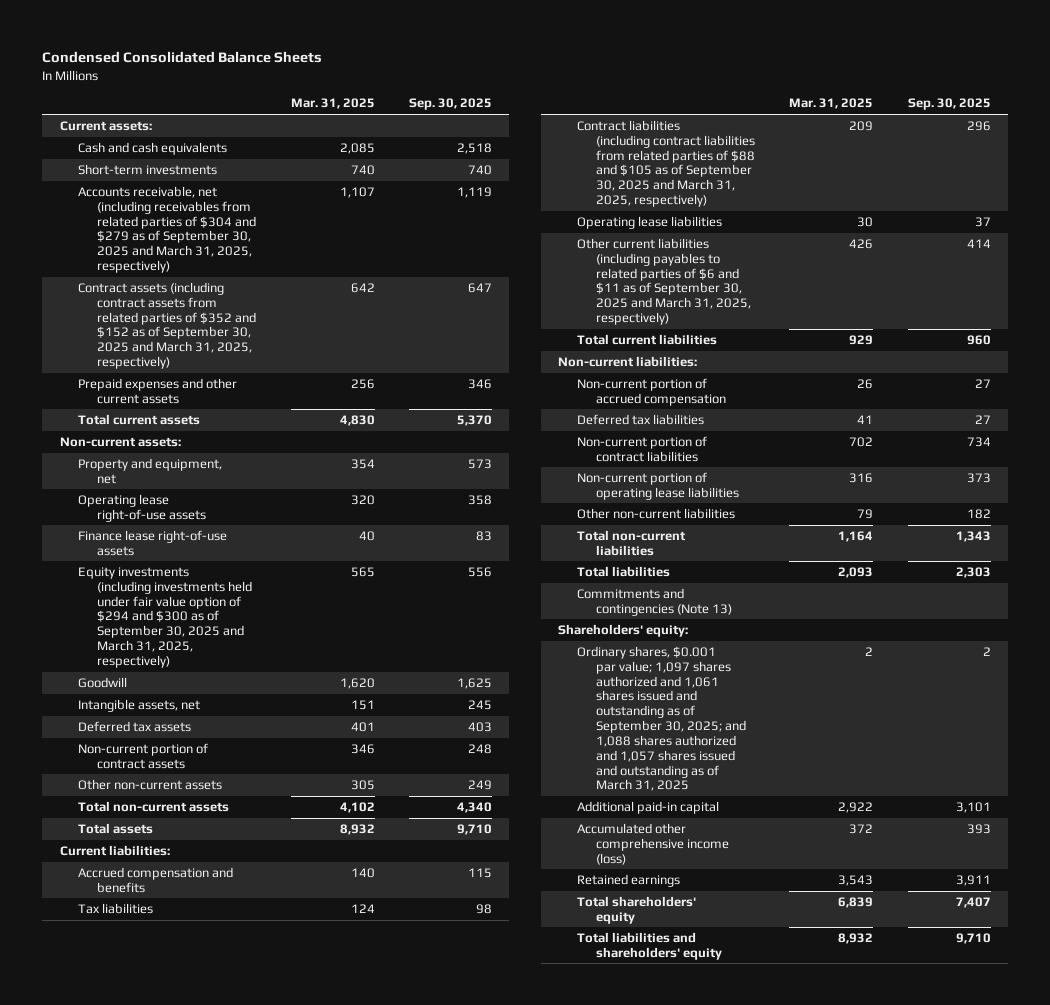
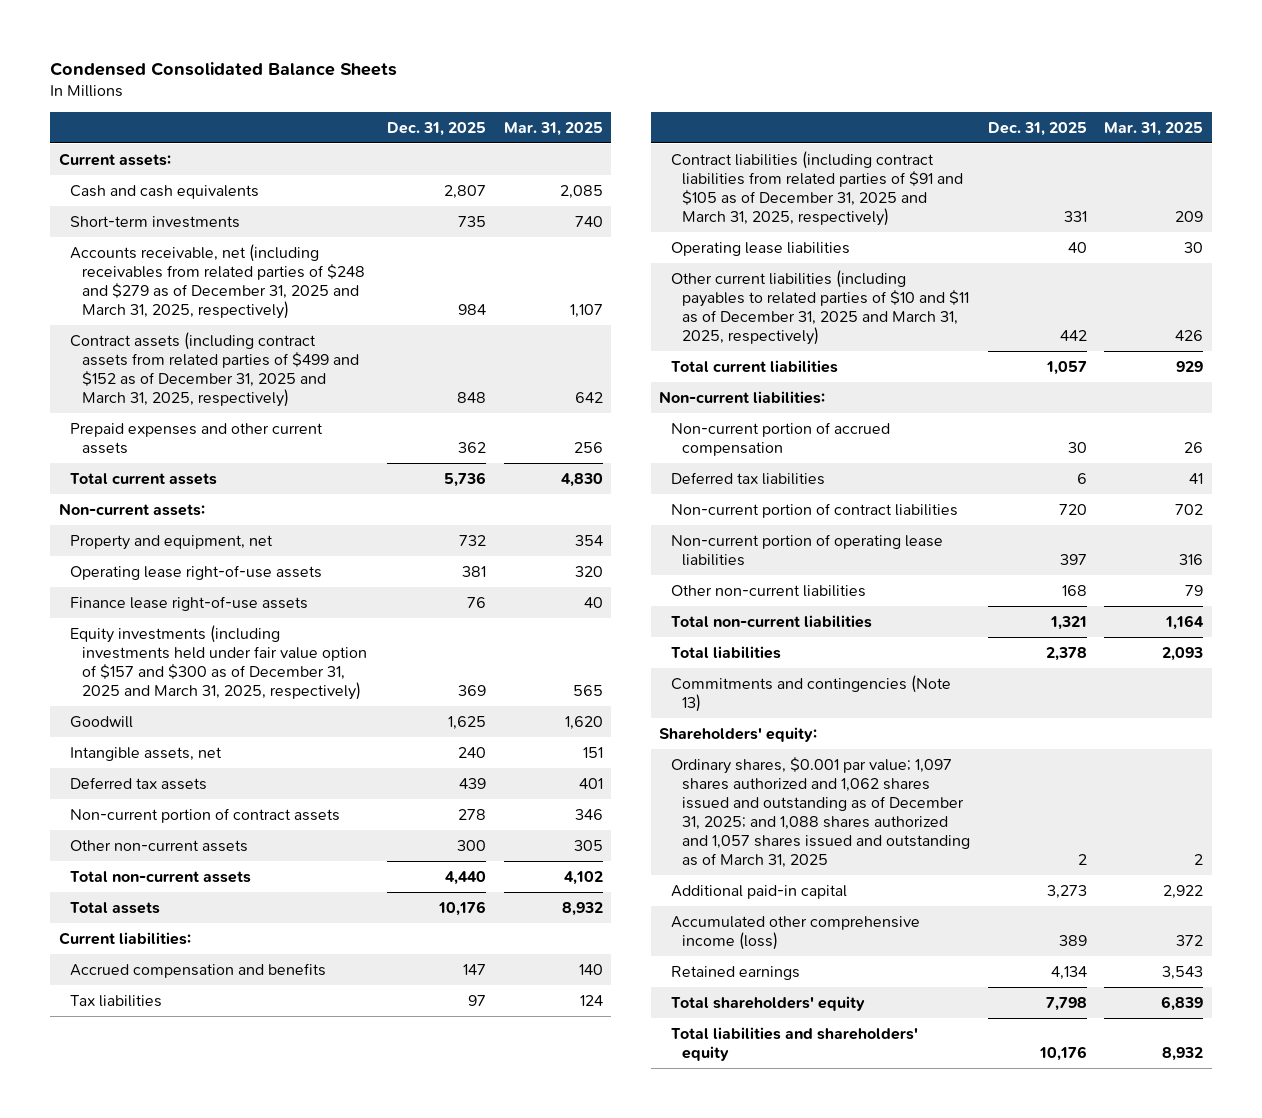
[408,98,492,111] Sep. 30, 2025 -> none
none -> [387,121,487,136] Dec. 31, 2025
[78,185,257,274] Accounts receivable, net (including receivables from related parties of $304 and $279 as of September 30, 2025 and March 31, 2025, respectively) -> [70,244,365,319] Accounts receivable, net (including receivables from related parties of $248 and $279 as of December 31, 2025 and March 31, 2025, respectively)
[78,281,257,370] Contract assets (including contract assets from related parties of $352 and $152 as of September 30, 2025 and March 31, 2025, respectively) -> [70,332,359,407] Contract assets (including contract assets from related parties of $499 and $152 as of December 31, 2025 and March 31, 2025, respectively)
[78,566,253,668] Equity investments (including investments held under fair value option of $294 and $300 as of September 30, 2025 and March 31, 2025, respectively) -> [70,625,367,700] Equity investments (including investments held under fair value option of $157 and $300 as of December 31, 2025 and March 31, 2025, respectively)
[577,119,755,208] Contract liabilities (including contract liabilities from related parties of $88 and $105 as of September 30, 2025 and March 31, 2025, respectively) -> [670,151,964,226] Contract liabilities (including contract liabilities from related parties of $91 and $105 as of December 31, 2025 and March 31, 2025, respectively)
[577,237,751,326] Other current liabilities (including payables to related parties of $6 and $11 as of September 30, 2025 and March 31, 2025, respectively) -> [670,270,970,345] Other current liabilities (including payables to related parties of $10 and $11 as of December 31, 2025 and March 31, 2025, respectively)
[577,645,746,792] Ordinary shares, $0.001 par value; 1,097 shares authorized and 1,061 shares issued and outstanding as of September 30, 2025; and 1,088 shares authorized and 1,057 shares issued and outstanding as of March 31, 2025 -> [670,757,971,868] Ordinary shares, $0.001 par value; 1,097 shares authorized and 1,062 shares issued and outstanding as of December 31, 2025; and 1,088 shares authorized and 1,057 shares issued and outstanding as of March 31, 2025

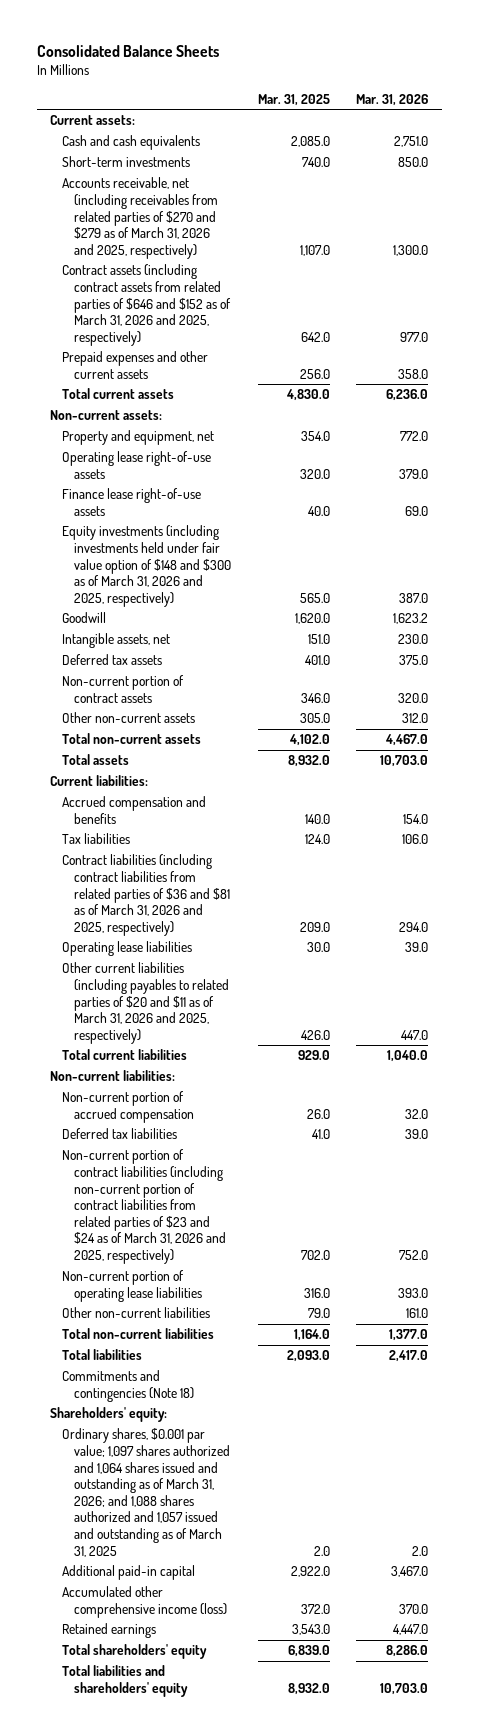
[50,61,398,76] Condensed Consolidated Balance Sheets -> [36,45,219,58] Consolidated Balance Sheets
[387,121,487,136] Dec. 31, 2025 -> none
none -> [356,93,429,106] Mar. 31, 2026
[559,185,603,200] 2,085 -> [290,136,330,148] 2,085.0
[574,216,603,228] 740 -> [301,157,330,168] 740.0
[70,244,365,319] Accounts receivable, net (including receivables from related parties of $248 and $279 as of December 31, 2025 and March 31, 2025, respectively) -> [61,177,218,259] Accounts receivable, net (including receivables from related parties of $270 and $279 as of March 31, 2026 and 2025, respectively)
[569,303,603,318] 1,107 -> [299,244,330,256] 1,107.0
[70,332,359,407] Contract assets (including contract assets from related parties of $499 and $152 as of December 31, 2025 and March 31, 2025, respectively) -> [61,264,231,346] Contract assets (including contract assets from related parties of $646 and $152 as of March 31, 2026 and 2025, respectively)
[574,391,603,403] 642 -> [300,331,330,342] 642.0
[573,441,603,453] 256 -> [299,368,330,379] 256.0
[560,473,603,488] 4,830 -> [285,389,330,402] 4,830.0
[574,535,603,547] 354 -> [300,431,330,442] 354.0
[574,566,603,578] 320 -> [299,468,330,479] 320.0
[583,597,603,609] 40 -> [307,505,330,516] 40.0
[70,625,367,700] Equity investments (including investments held under fair value option of $157 and $300 as of December 31, 2025 and March 31, 2025, respectively) -> [61,525,231,607] Equity investments (including investments held under fair value option of $148 and $300 as of March 31, 2026 and 2025, respectively)
[572,684,603,696] 565 -> [299,592,330,603] 565.0
[564,716,603,731] 1,620 -> [294,613,330,625] 1,620.0
[582,747,603,759] 151 -> [307,634,330,645] 151.0
[578,778,603,790] 401 -> [304,655,330,666] 401.0
[574,809,603,821] 346 -> [300,692,330,703] 346.0
[573,840,603,852] 305 -> [299,713,330,724] 305.0
[563,871,603,886] 4,102 -> [288,734,330,747] 4,102.0
[561,902,603,917] 8,932 -> [287,755,330,768] 8,932.0
[578,964,603,976] 140 -> [304,813,330,824] 140.0
[579,995,603,1007] 124 -> [304,834,330,845] 124.0
[670,151,964,226] Contract liabilities (including contract liabilities from related parties of $91 and $105 as of December 31, 2025 and March 31, 2025, respectively) -> [61,854,230,936] Contract liabilities (including contract liabilities from related parties of $36 and $81 as of March 31, 2026 and 2025, respectively)
[1175,210,1204,222] 209 -> [299,921,330,932] 209.0
[1184,242,1204,254] 30 -> [306,942,330,953] 30.0
[670,270,970,345] Other current liabilities (including payables to related parties of $10 and $11 as of December 31, 2025 and March 31, 2025, respectively) -> [61,962,229,1044] Other current liabilities (including payables to related parties of $20 and $11 as of March 31, 2026 and 2025, respectively)
[1175,329,1204,341] 426 -> [300,1029,330,1040] 426.0
[1176,361,1204,373] 929 -> [297,1050,330,1061] 929.0
[1184,441,1204,453] 26 -> [306,1108,330,1119] 26.0
[1189,473,1204,485] 41 -> [311,1129,330,1140] 41.0
[670,503,958,519] Non-current portion of contract liabilities -> [61,1149,226,1264] Non-current portion of contract liabilities (including non-current portion of contract liabilities from related parties of $23 and $24 as of March 31, 2026 and 2025, respectively)
[1175,504,1204,516] 702 -> [300,1249,330,1260] 702.0
[1179,553,1204,565] 316 -> [303,1287,330,1298] 316.0
[1185,585,1204,597] 79 -> [307,1308,330,1319] 79.0
[1165,615,1205,631] 1,164 -> [293,1329,330,1342] 1,164.0
[1162,647,1204,662] 2,093 -> [286,1350,330,1363] 2,093.0
[670,675,951,712] Commitments and contingencies (Note 13) -> [61,1370,194,1402] Commitments and contingencies (Note 18)
[670,757,971,868] Ordinary shares, $0.001 par value; 1,097 shares authorized and 1,062 shares issued and outstanding as of December 31, 2025; and 1,088 shares authorized and 1,057 shares issued and outstanding as of March 31, 2025 -> [61,1428,230,1557] Ordinary shares, $0.001 par value; 1,097 shares authorized and 1,064 shares issued and outstanding as of March 31, 2026; and 1,088 shares authorized and 1,057 issued and outstanding as of March 31, 2025
[1194,853,1204,865] 2 -> [313,1545,330,1556] 2.0
[1163,885,1204,900] 2,922 -> [290,1566,330,1578] 2,922.0
[1176,934,1204,946] 372 -> [300,1603,330,1614] 372.0
[1162,966,1204,981] 3,543 -> [291,1624,330,1636] 3,543.0
[1161,996,1204,1012] 6,839 -> [287,1645,330,1658] 6,839.0
[1162,1046,1204,1061] 8,932 -> [287,1682,330,1695] 8,932.0

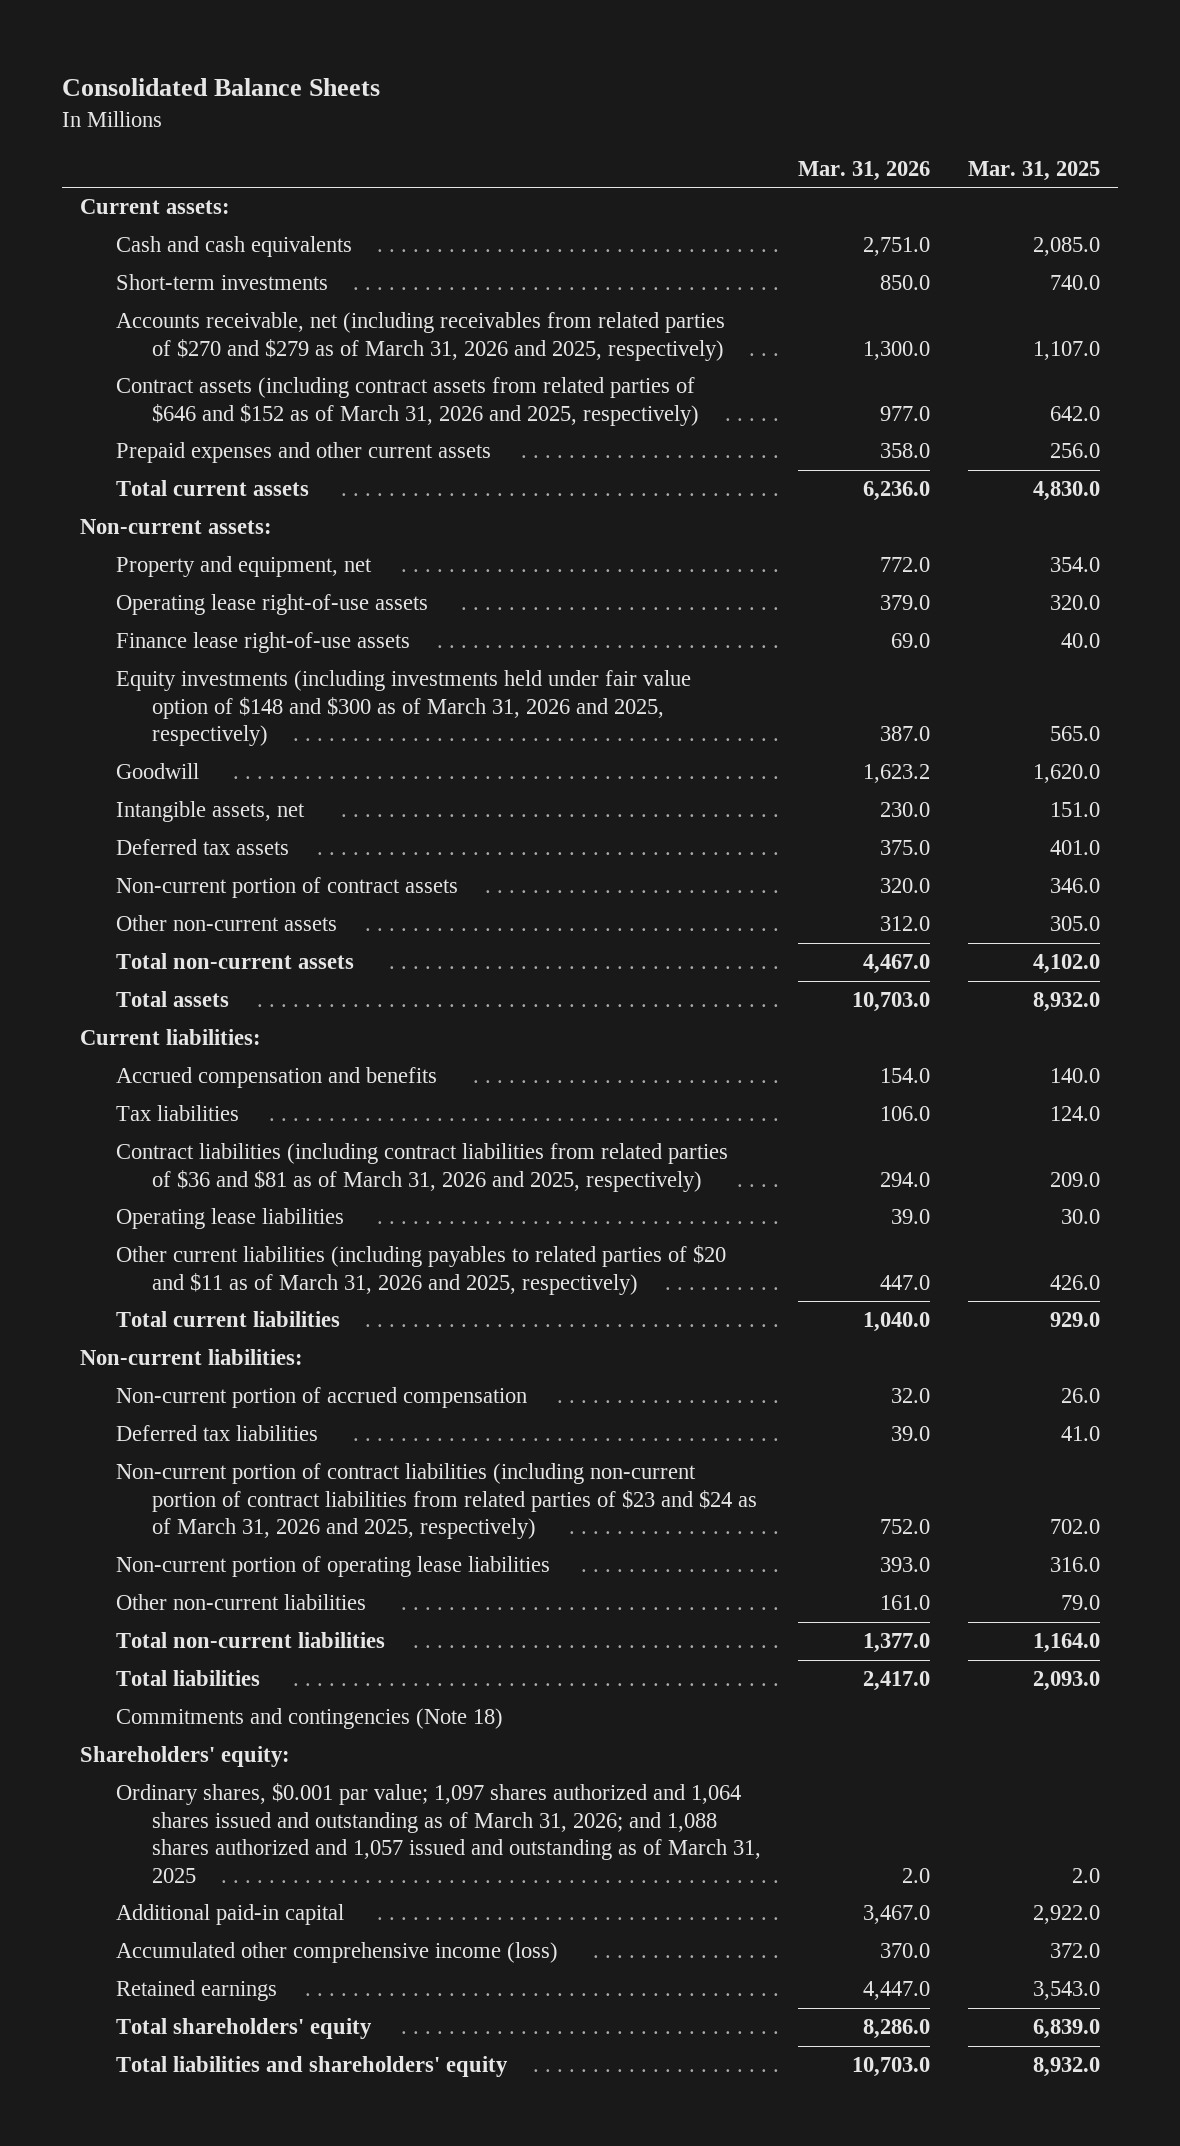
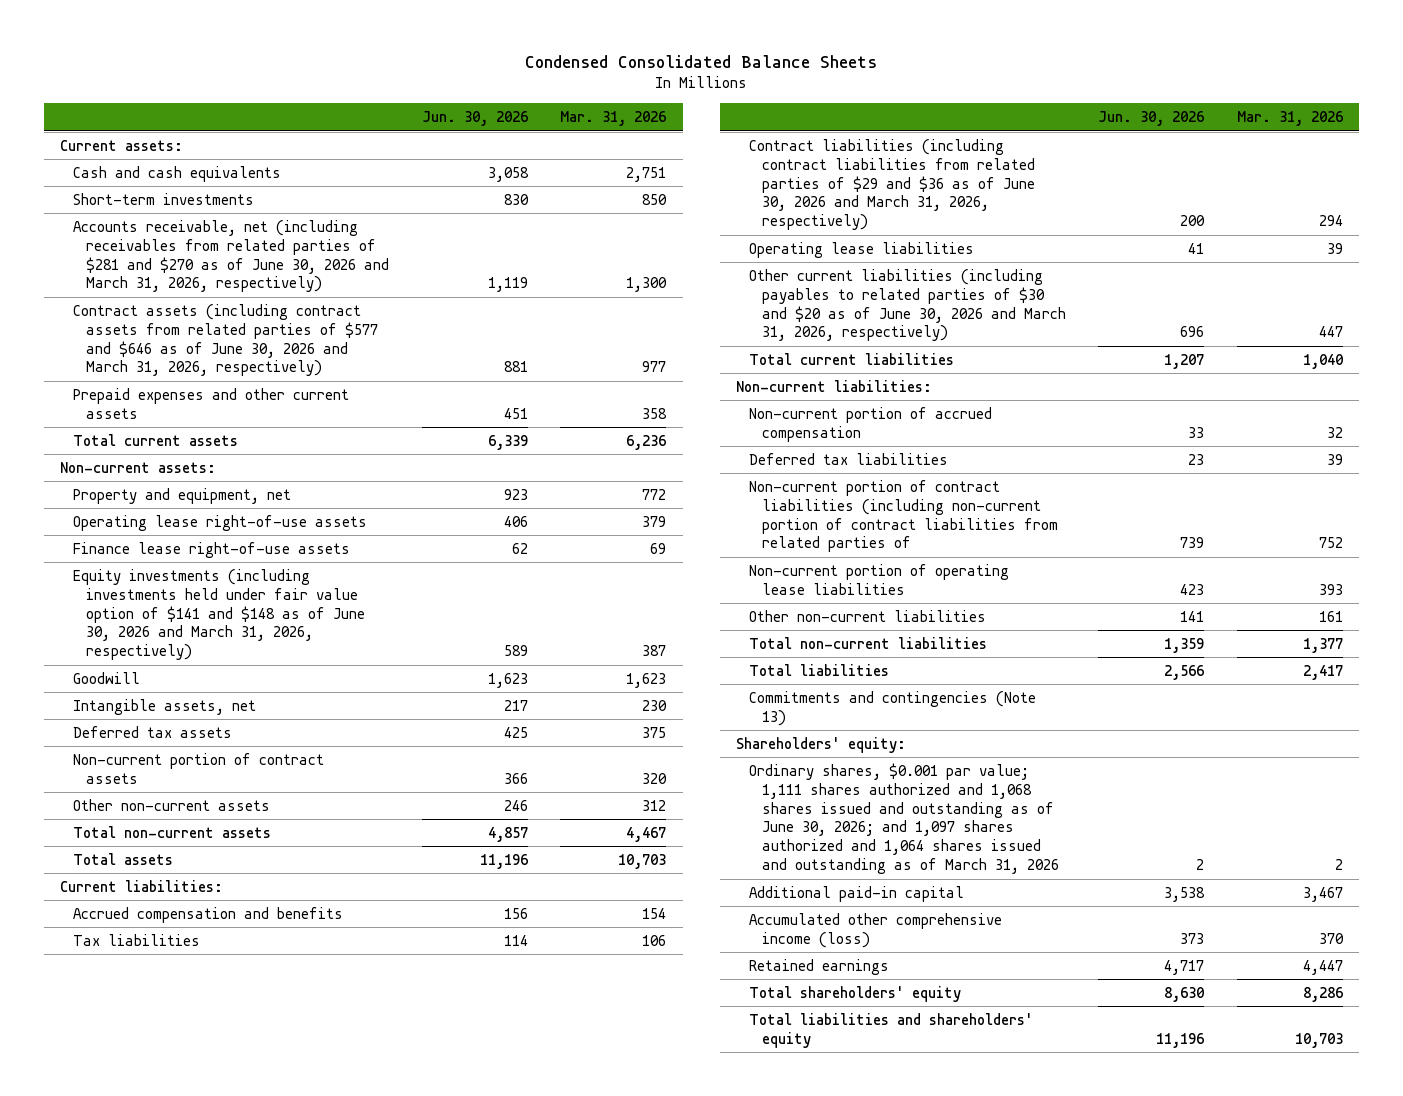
[61,78,380,97] Consolidated Balance Sheets -> [525,54,878,68] Condensed Consolidated Balance Sheets
[967,160,1100,181] Mar. 31, 2025 -> none
none -> [422,110,529,126] Jun. 30, 2026
[863,237,931,257] 2,751.0 -> [626,166,667,182] 2,751
[880,275,931,291] 850.0 -> [642,193,668,205] 850
[115,312,725,361] Accounts receivable, net (including receivables from related parties of $270 and $279 as of March 31, 2026 and 2025, respectively) -> [73,219,389,293] Accounts receivable, net (including receivables from related parties of $281 and $270 as of June 30, 2026 and March 31, 2026, respectively)
[863,340,931,360] 1,300.0 -> [626,277,668,293] 1,300
[115,377,699,426] Contract assets (including contract assets from related parties of $646 and $152 as of March 31, 2026 and 2025, respectively) -> [73,303,378,377] Contract assets (including contract assets from related parties of $577 and $646 as of June 30, 2026 and March 31, 2026, respectively)
[880,405,931,421] 977.0 -> [642,361,667,373] 977
[880,443,931,459] 358.0 -> [642,407,668,419] 358
[863,481,931,502] 6,236.0 -> [626,434,667,450] 6,236
[880,557,931,573] 772.0 -> [642,488,667,500] 772
[880,595,931,611] 379.0 -> [642,515,667,527] 379
[891,633,931,649] 69.0 -> [650,542,667,554] 69
[115,670,691,747] Equity investments (including investments held under fair value option of $148 and $300 as of March 31, 2026 and 2025, respectively) -> [73,568,365,661] Equity investments (including investments held under fair value option of $141 and $148 as of June 30, 2026 and March 31, 2026, respectively)
[880,726,931,742] 387.0 -> [642,645,667,657] 387
[863,764,931,784] 1,623.2 -> [626,672,667,688] 1,623
[880,802,931,818] 230.0 -> [642,699,668,711] 230
[880,840,931,856] 375.0 -> [642,726,667,738] 375
[880,878,931,894] 320.0 -> [642,772,668,784] 320
[880,916,931,932] 312.0 -> [642,799,667,811] 312
[863,954,931,975] 4,467.0 -> [626,826,667,842] 4,467
[852,992,931,1013] 10,703.0 -> [618,853,667,869] 10,703
[880,1068,931,1084] 154.0 -> [642,907,667,919] 154
[880,1106,931,1122] 106.0 -> [642,934,667,946] 106
[115,1143,728,1192] Contract liabilities (including contract liabilities from related parties of $36 and $81 as of March 31, 2026 and 2025, respectively) -> [749,138,1036,231] Contract liabilities (including contract liabilities from related parties of $29 and $36 as of June 30, 2026 and March 31, 2026, respectively)
[880,1171,931,1187] 294.0 -> [1318,215,1343,227] 294
[891,1209,931,1225] 39.0 -> [1326,242,1343,254] 39
[115,1245,726,1295] Other current liabilities (including payables to related parties of $20 and $11 as of March 31, 2026 and 2025, respectively) -> [749,268,1067,342] Other current liabilities (including payables to related parties of $30 and $20 as of June 30, 2026 and March 31, 2026, respectively)
[880,1274,931,1290] 447.0 -> [1318,326,1343,338] 447
[863,1312,931,1333] 1,040.0 -> [1302,353,1343,369] 1,040
[891,1388,931,1404] 32.0 -> [1326,426,1343,438] 32
[891,1426,931,1442] 39.0 -> [1326,453,1343,465] 39
[115,1463,757,1540] Non-current portion of contract liabilities (including non-current portion of contract liabilities from related parties of $23 and $24 as of March 31, 2026 and 2025, respectively) -> [749,479,1059,553] Non-current portion of contract liabilities (including non-current portion of contract liabilities from related parties of
[880,1519,931,1535] 752.0 -> [1318,537,1343,549] 752
[880,1557,931,1573] 393.0 -> [1318,583,1343,595] 393
[880,1595,931,1611] 161.0 -> [1318,610,1343,622] 161
[863,1633,931,1654] 1,377.0 -> [1302,637,1343,653] 1,377
[863,1671,931,1692] 2,417.0 -> [1302,664,1343,680] 2,417
[115,1708,503,1730] Commitments and contingencies (Note 18) -> [749,690,1037,726] Commitments and contingencies (Note 13)
[115,1783,761,1883] Ordinary shares, $0.001 par value; 1,097 shares authorized and 1,064 shares issued and outstanding as of March 31, 2026; and 1,088 shares authorized and 1,057 issued and outstanding as of March 31, 2025 -> [749,762,1060,875] Ordinary shares, $0.001 par value; 1,111 shares authorized and 1,068 shares issued and outstanding as of June 30, 2026; and 1,097 shares authorized and 1,064 shares issued and outstanding as of March 31, 2026
[902,1867,931,1883] 2.0 -> [1334,859,1343,871] 2
[863,1905,931,1925] 3,467.0 -> [1302,886,1343,902] 3,467
[880,1943,931,1959] 370.0 -> [1318,932,1344,944] 370
[863,1981,931,2001] 4,447.0 -> [1302,959,1343,975] 4,447
[863,2019,931,2040] 8,286.0 -> [1302,986,1343,1002] 8,286
[852,2057,931,2078] 10,703.0 -> [1294,1032,1343,1048] 10,703

